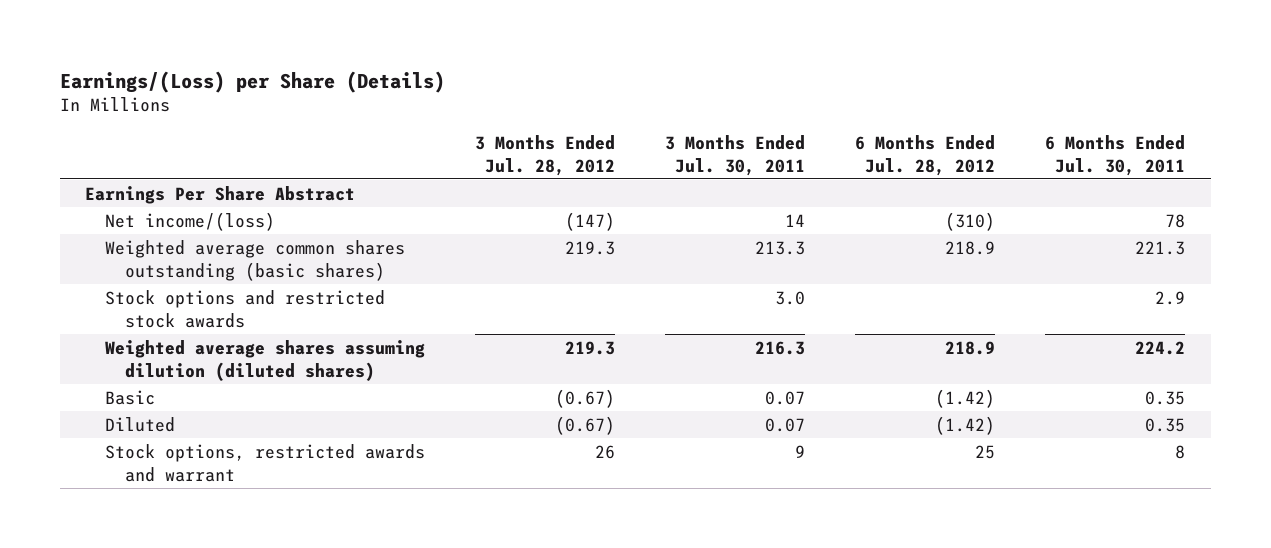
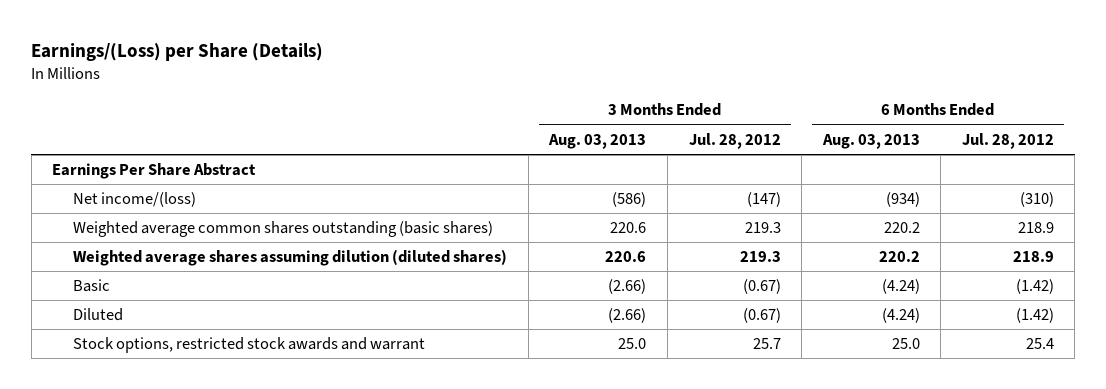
[665,134,806,176] 3 Months Ended Jul. 30, 2011 -> none
[1045,134,1186,176] 6 Months Ended Jul. 30, 2011 -> none
none -> [548,133,647,149] Aug. 03, 2013
none -> [821,133,920,149] Aug. 03, 2013
[105,289,386,328] Stock options and restricted stock awards -> none
[105,443,426,482] Stock options, restricted awards and warrant -> [73,337,426,354] Stock options, restricted stock awards and warrant
[595,444,616,459] 26 -> [752,338,781,350] 25.7
[975,444,996,459] 25 -> [1025,338,1054,350] 25.4

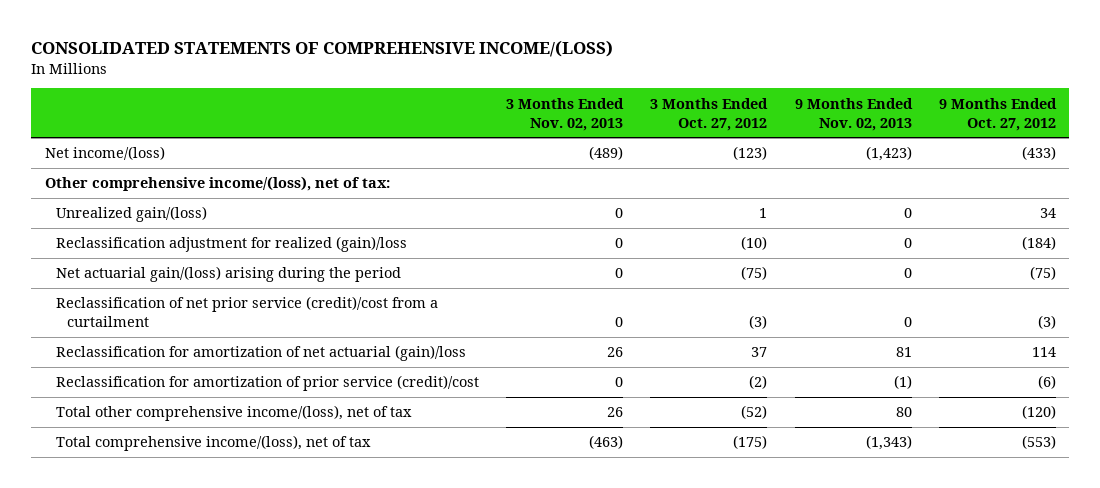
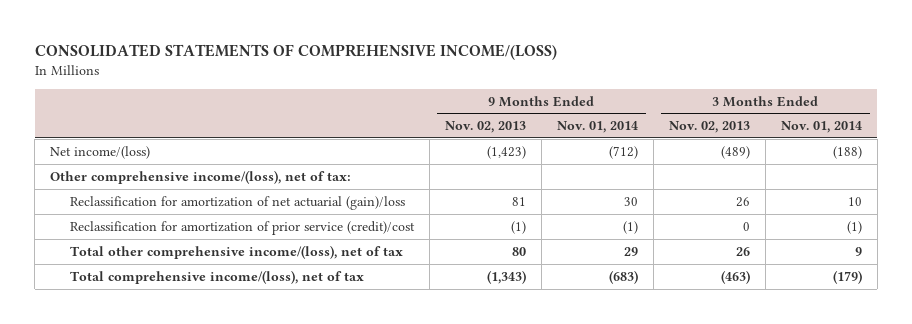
[650,97,769,131] 3 Months Ended Oct. 27, 2012 -> none
[938,97,1057,131] 9 Months Ended Oct. 27, 2012 -> none
none -> [556,121,638,134] Nov. 01, 2014
none -> [780,121,862,134] Nov. 01, 2014
[55,206,207,223] Unrealized gain/(loss) -> none
[55,236,407,253] Reclassification adjustment for realized (gain)/loss -> none
[55,266,401,283] Net actuarial gain/(loss) arising during the period -> none
[55,296,438,328] Reclassification of net prior service (credit)/cost from a curtailment -> none

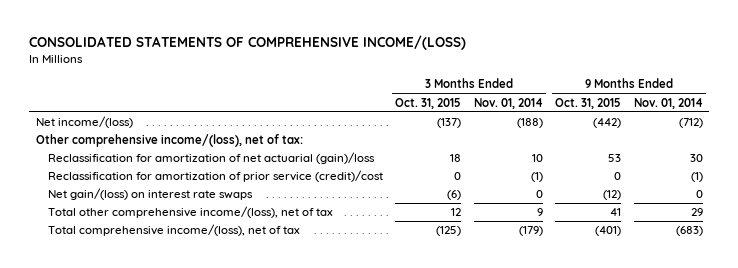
[444,121,526,134] Nov. 02, 2013 -> none
[668,121,750,134] Nov. 02, 2013 -> none
none -> [395,97,462,109] Oct. 31, 2015
none -> [555,97,622,109] Oct. 31, 2015
none -> [47,188,253,201] Net gain/(loss) on interest rate swaps

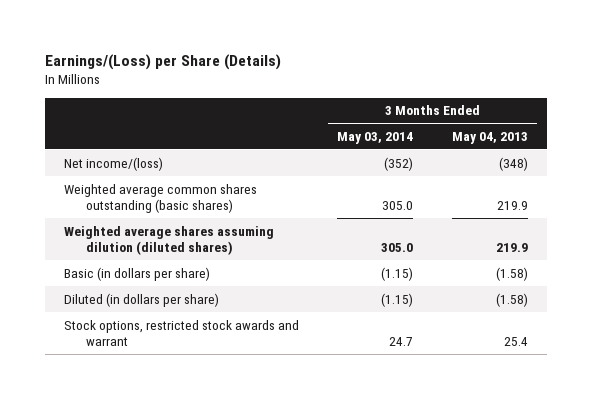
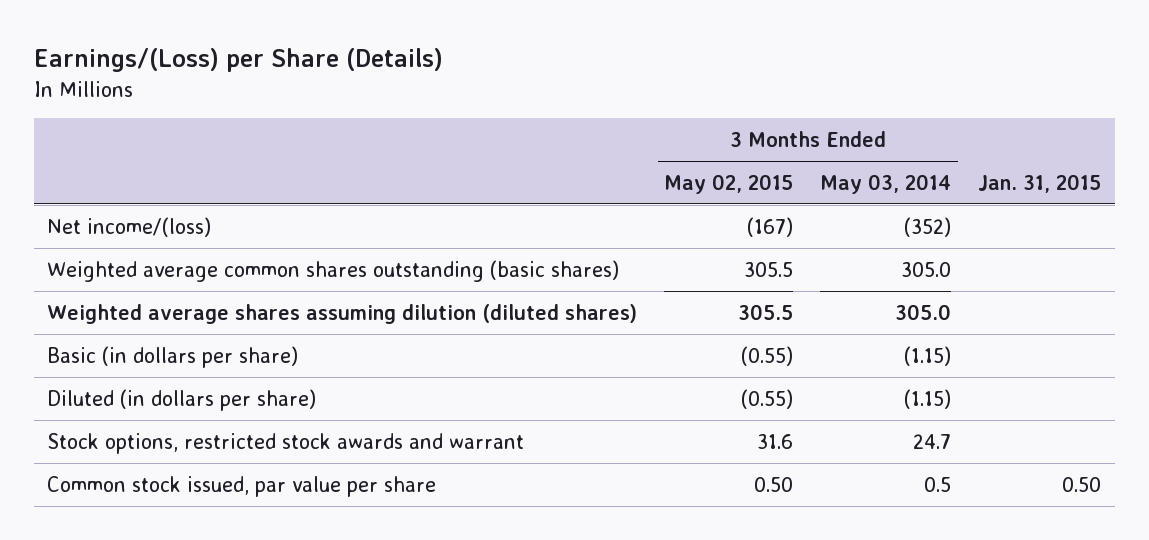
[451,131,528,144] May 04, 2013 -> none
none -> [664,173,794,194] May 02, 2015
none -> [978,173,1102,193] Jan. 31, 2015
none -> [47,475,437,497] Common stock issued, par value per share

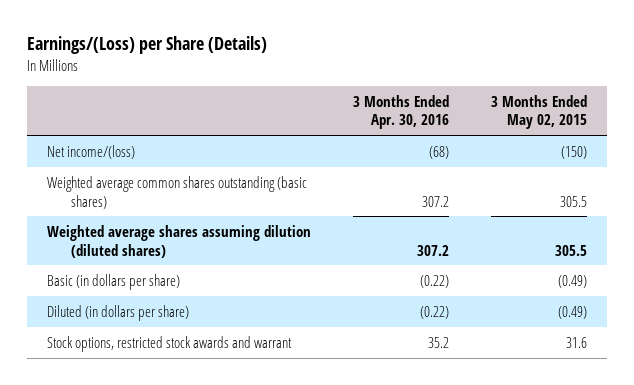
[820,173,952,194] May 03, 2014 -> none
[978,173,1102,193] Jan. 31, 2015 -> none
none -> [353,94,450,130] 3 Months Ended Apr. 30, 2016
[747,216,794,237] (167) -> [560,145,587,159] (150)
[741,345,794,366] (0.55) -> [557,274,587,288] (0.49)
[741,388,794,409] (0.55) -> [557,305,587,319] (0.49)
[47,475,437,497] Common stock issued, par value per share -> none

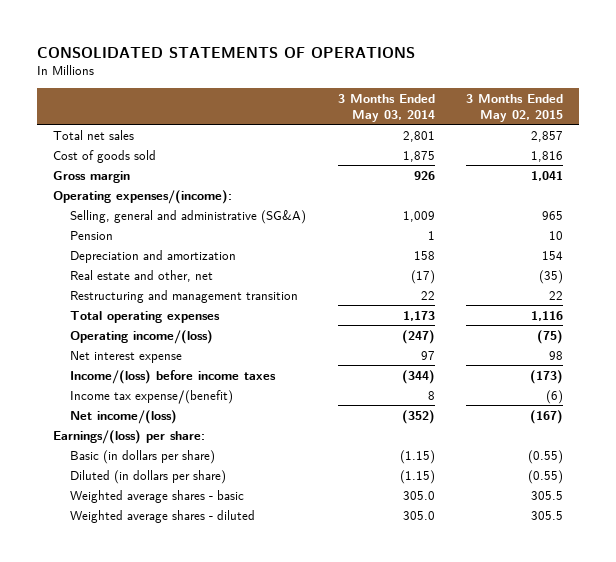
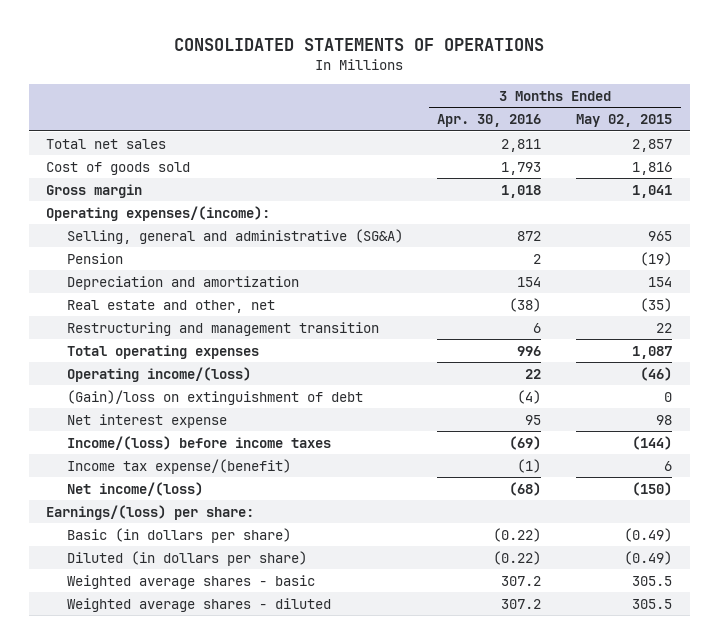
[337,94,435,122] 3 Months Ended May 03, 2014 -> none
none -> [437,114,542,128] Apr. 30, 2016
[549,230,564,240] 10 -> [640,251,673,266] (19)
[531,310,564,321] 1,116 -> [632,345,673,359] 1,087
[537,329,564,344] (75) -> [640,366,673,381] (46)
none -> [66,389,363,405] (Gain)/loss on extinguishment of debt
[530,369,564,384] (173) -> [632,435,673,450] (144)
[546,389,564,404] (6) -> [664,460,673,471] 6
[530,409,564,424] (167) -> [632,481,673,496] (150)
[528,449,564,464] (0.55) -> [624,527,673,542] (0.49)
[528,469,564,484] (0.55) -> [624,550,673,565] (0.49)

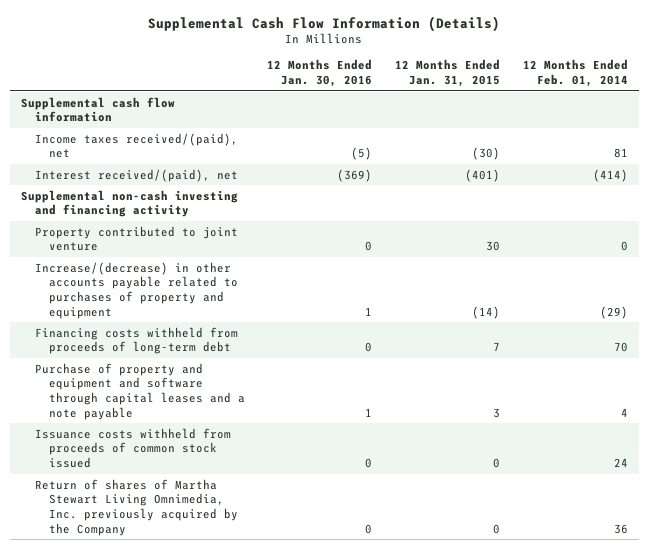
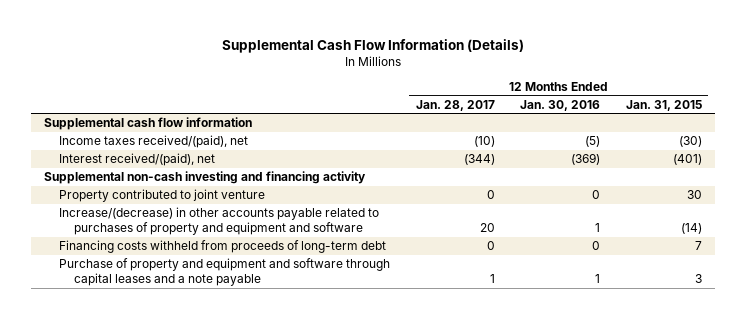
[522,59,628,88] 12 Months Ended Feb. 01, 2014 -> none
none -> [415,99,495,111] Jan. 28, 2017
[34,261,238,319] Increase/(decrease) in other accounts payable related to purchases of property and equipment -> [58,207,379,236] Increase/(decrease) in other accounts payable related to purchases of property and equipment and software
[34,427,231,469] Issuance costs withheld from proceeds of common stock issued -> none
[34,478,238,536] Return of shares of Martha Stewart Living Omnimedia, Inc. previously acquired by the Company -> none

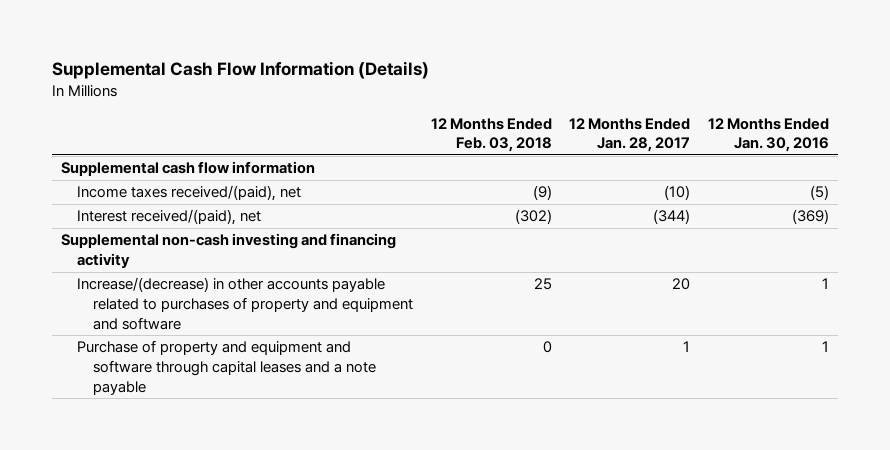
[626,99,703,111] Jan. 31, 2015 -> none
none -> [430,117,552,153] 12 Months Ended Feb. 03, 2018
[58,189,265,203] Property contributed to joint venture -> none
[58,240,386,254] Financing costs withheld from proceeds of long-term debt -> none

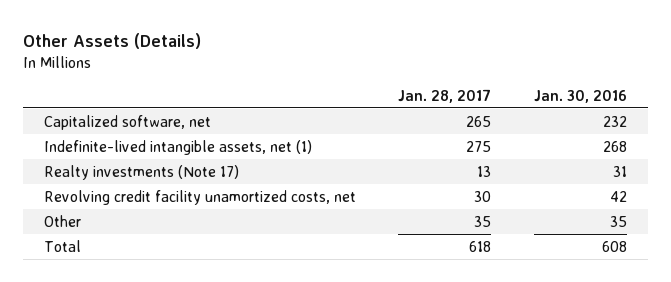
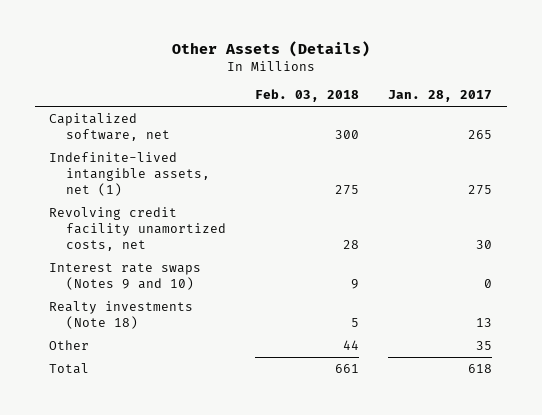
[533,89,627,103] Jan. 30, 2016 -> none
none -> [255,89,360,103] Feb. 03, 2018
[44,164,240,180] Realty investments (Note 17) -> none
none -> [49,262,202,290] Interest rate swaps (Notes 9 and 10)
none -> [49,300,194,329] Realty investments (Note 18)

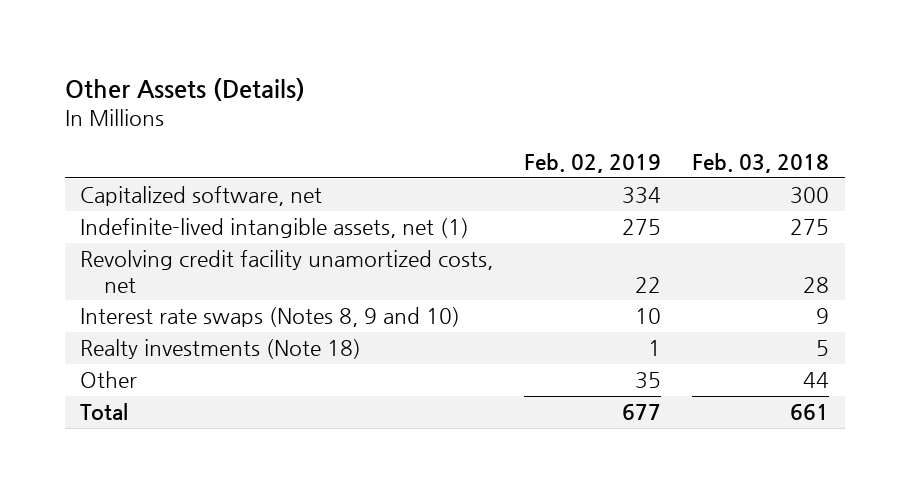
[388,90,493,103] Jan. 28, 2017 -> none
none -> [524,153,662,174] Feb. 02, 2019
[49,262,202,290] Interest rate swaps (Notes 9 and 10) -> [80,307,461,328] Interest rate swaps (Notes 8, 9 and 10)

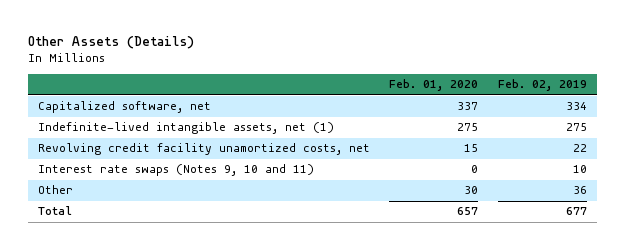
[692,153,830,174] Feb. 03, 2018 -> none
none -> [389,79,479,92] Feb. 01, 2020
[80,339,362,360] Realty investments (Note 18) -> none
[80,307,461,328] Interest rate swaps (Notes 8, 9 and 10) -> [37,164,314,177] Interest rate swaps (Notes 9, 10 and 11)
[635,372,662,390] 35 -> [572,186,587,195] 36

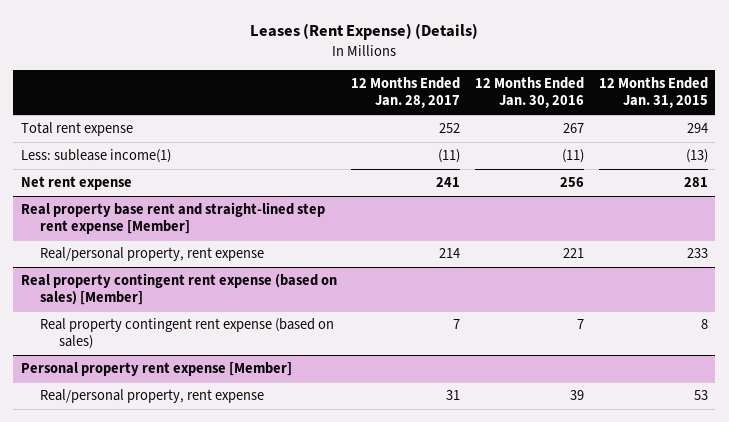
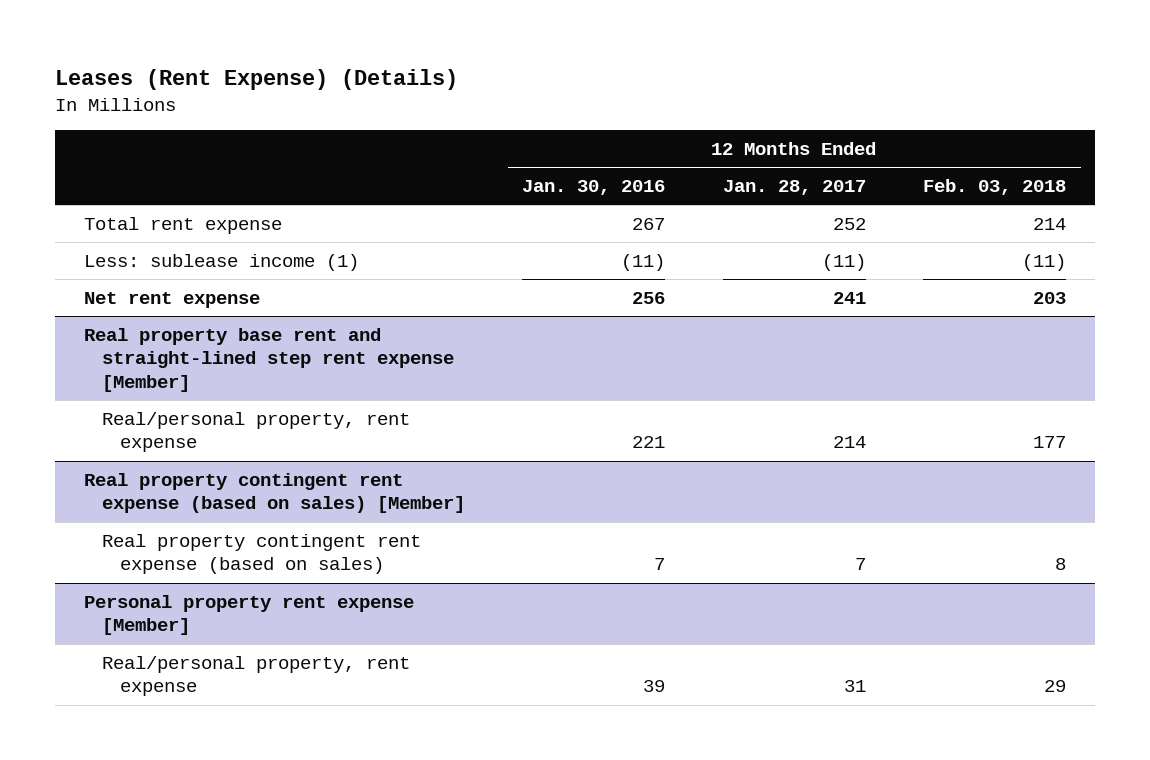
[598,77,708,109] 12 Months Ended Jan. 31, 2015 -> none
none -> [923,179,1067,196] Feb. 03, 2018
[20,149,171,164] Less: sublease income(1) -> [83,253,359,271] Less: sublease income (1)

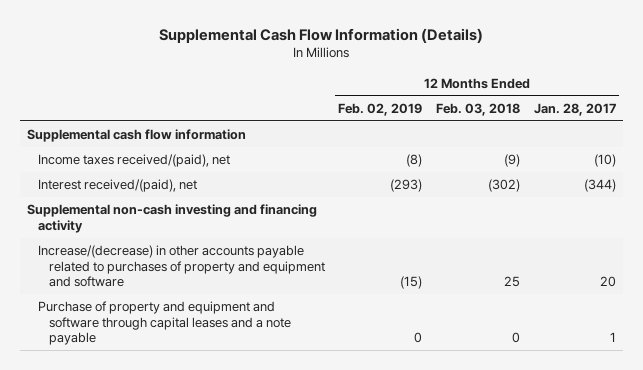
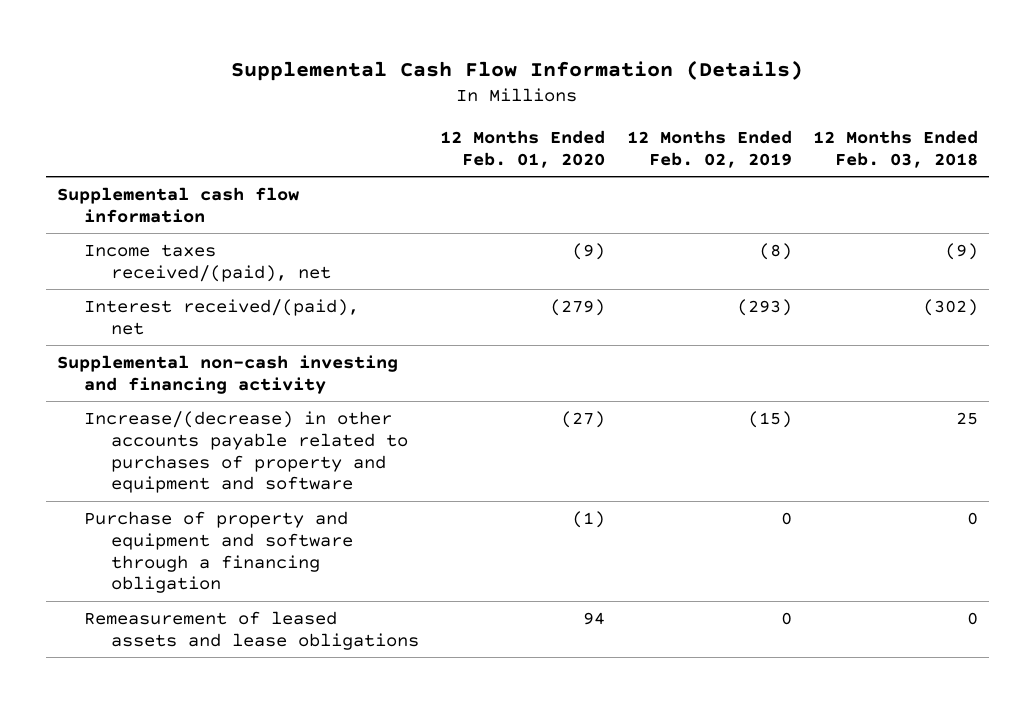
[533,102,616,116] Jan. 28, 2017 -> none
none -> [440,129,606,168] 12 Months Ended Feb. 01, 2020
[37,301,291,346] Purchase of property and equipment and software through capital leases and a note payable -> [83,510,353,594] Purchase of property and equipment and software through a financing obligation
none -> [83,610,419,650] Remeasurement of leased assets and lease obligations

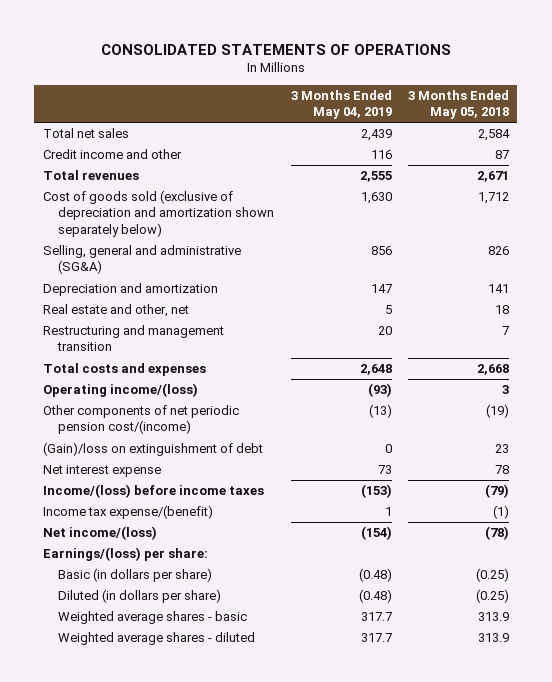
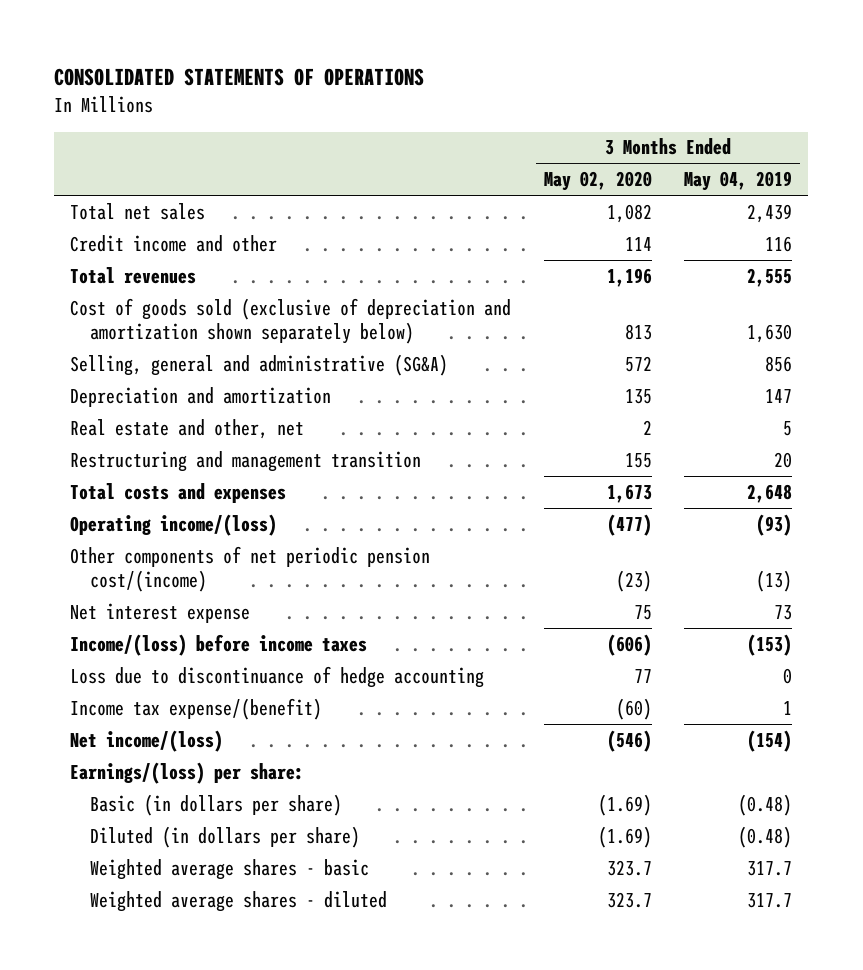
[407,90,509,120] 3 Months Ended May 05, 2018 -> none
none -> [543,171,652,192] May 02, 2020
[42,442,263,457] (Gain)/loss on extinguishment of debt -> none
none -> [70,665,485,688] Loss due to discontinuance of hedge accounting

